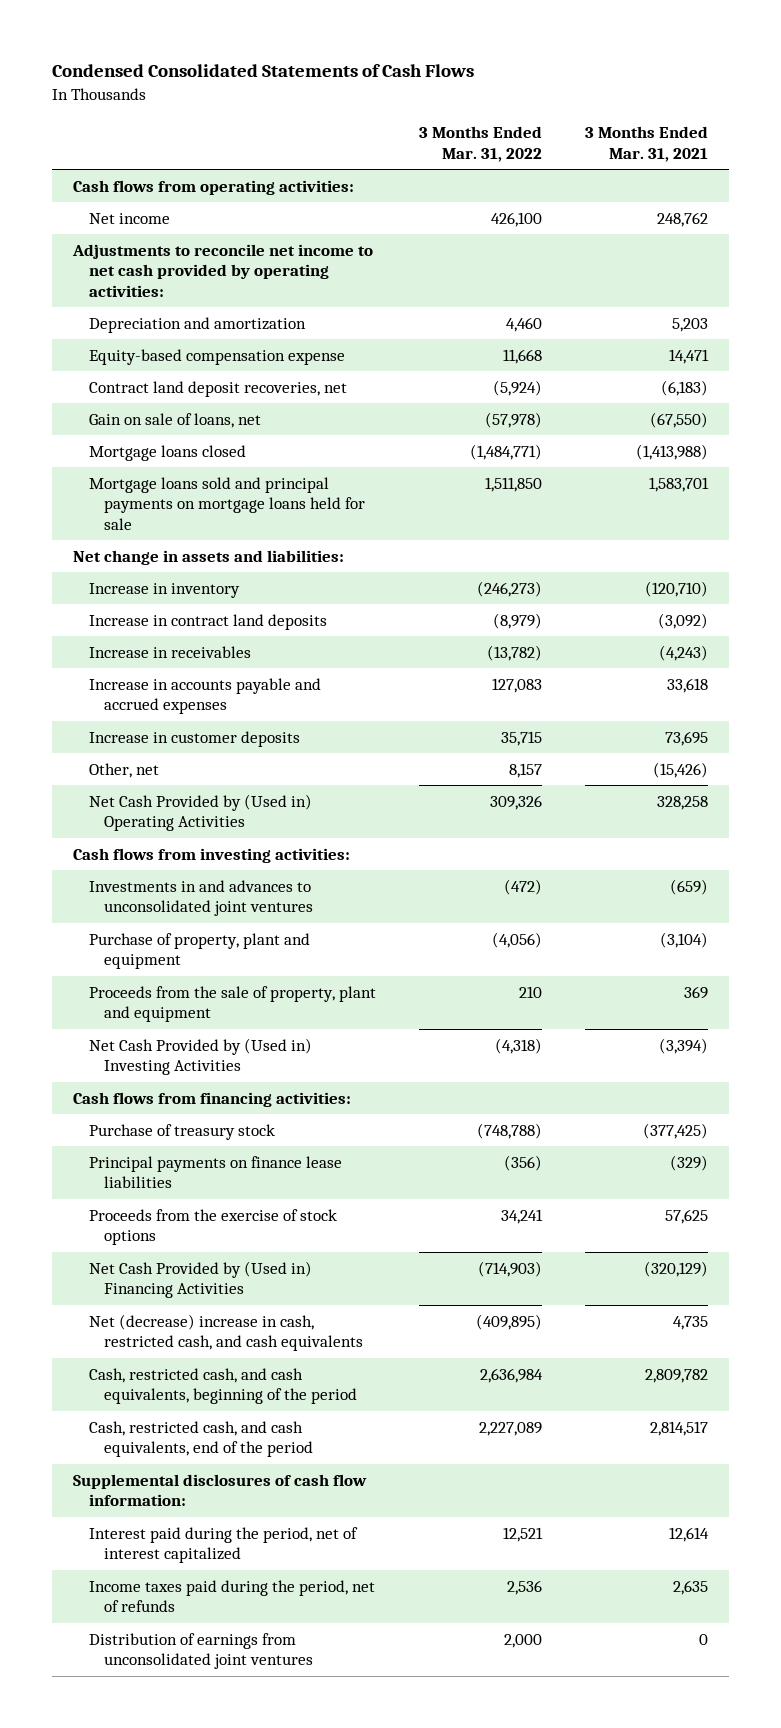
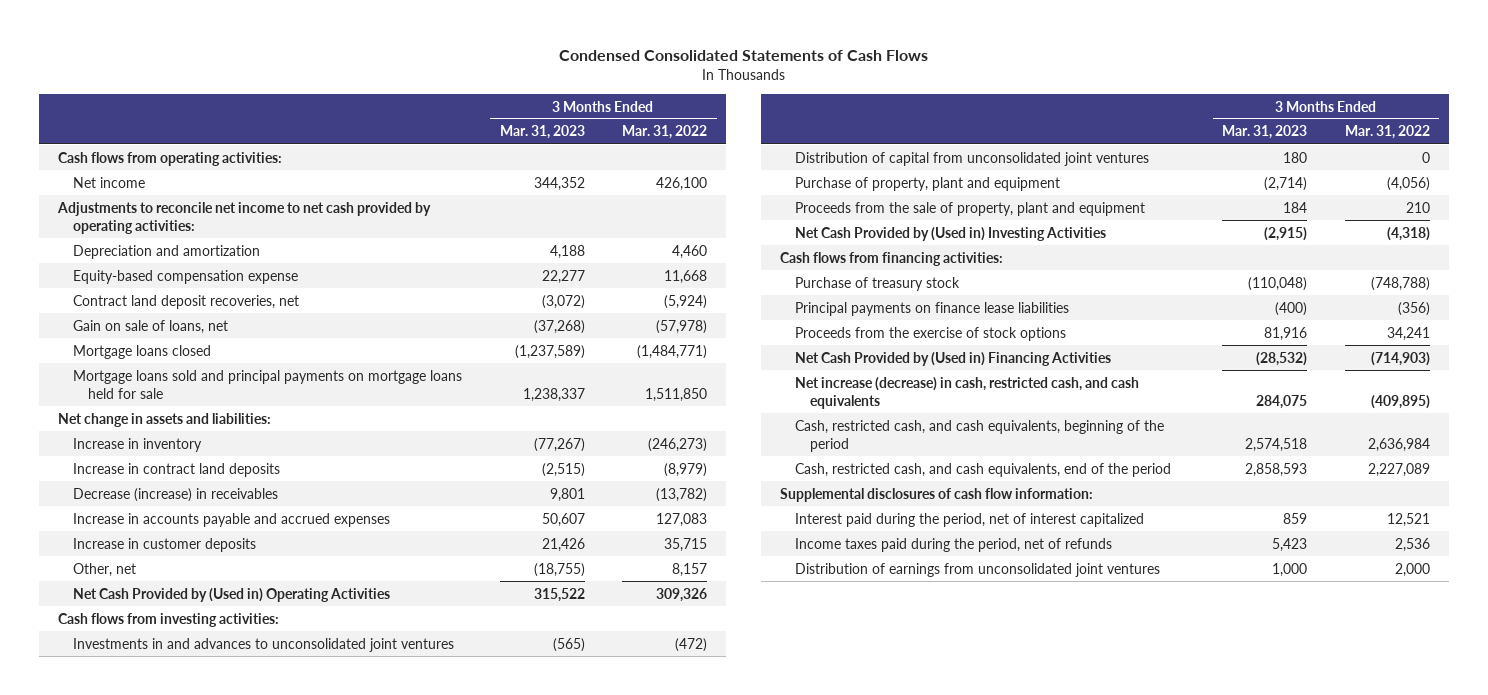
[584,126,708,162] 3 Months Ended Mar. 31, 2021 -> none
none -> [499,125,585,140] Mar. 31, 2023
[88,645,251,658] Increase in receivables -> [72,487,278,502] Decrease (increase) in receivables
none -> [795,151,1150,166] Distribution of capital from unconsolidated joint ventures
[88,1313,363,1352] Net (decrease) increase in cash, restricted cash, and cash equivalents -> [795,376,1140,409] Net increase (decrease) in cash, restricted cash, and cash equivalents

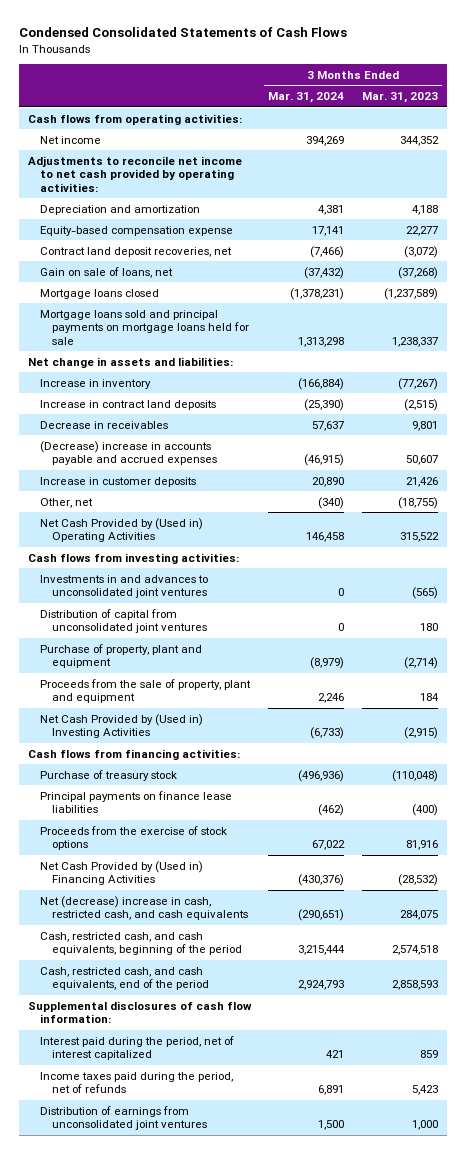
[622,125,708,140] Mar. 31, 2022 -> none
none -> [268,92,345,104] Mar. 31, 2024
[72,487,278,502] Decrease (increase) in receivables -> [40,420,169,429] Decrease in receivables
[72,512,390,527] Increase in accounts payable and accrued expenses -> [40,440,218,466] (Decrease) increase in accounts payable and accrued expenses
[795,376,1140,409] Net increase (decrease) in cash, restricted cash, and cash equivalents -> [40,895,249,921] Net (decrease) increase in cash, restricted cash, and cash equivalents

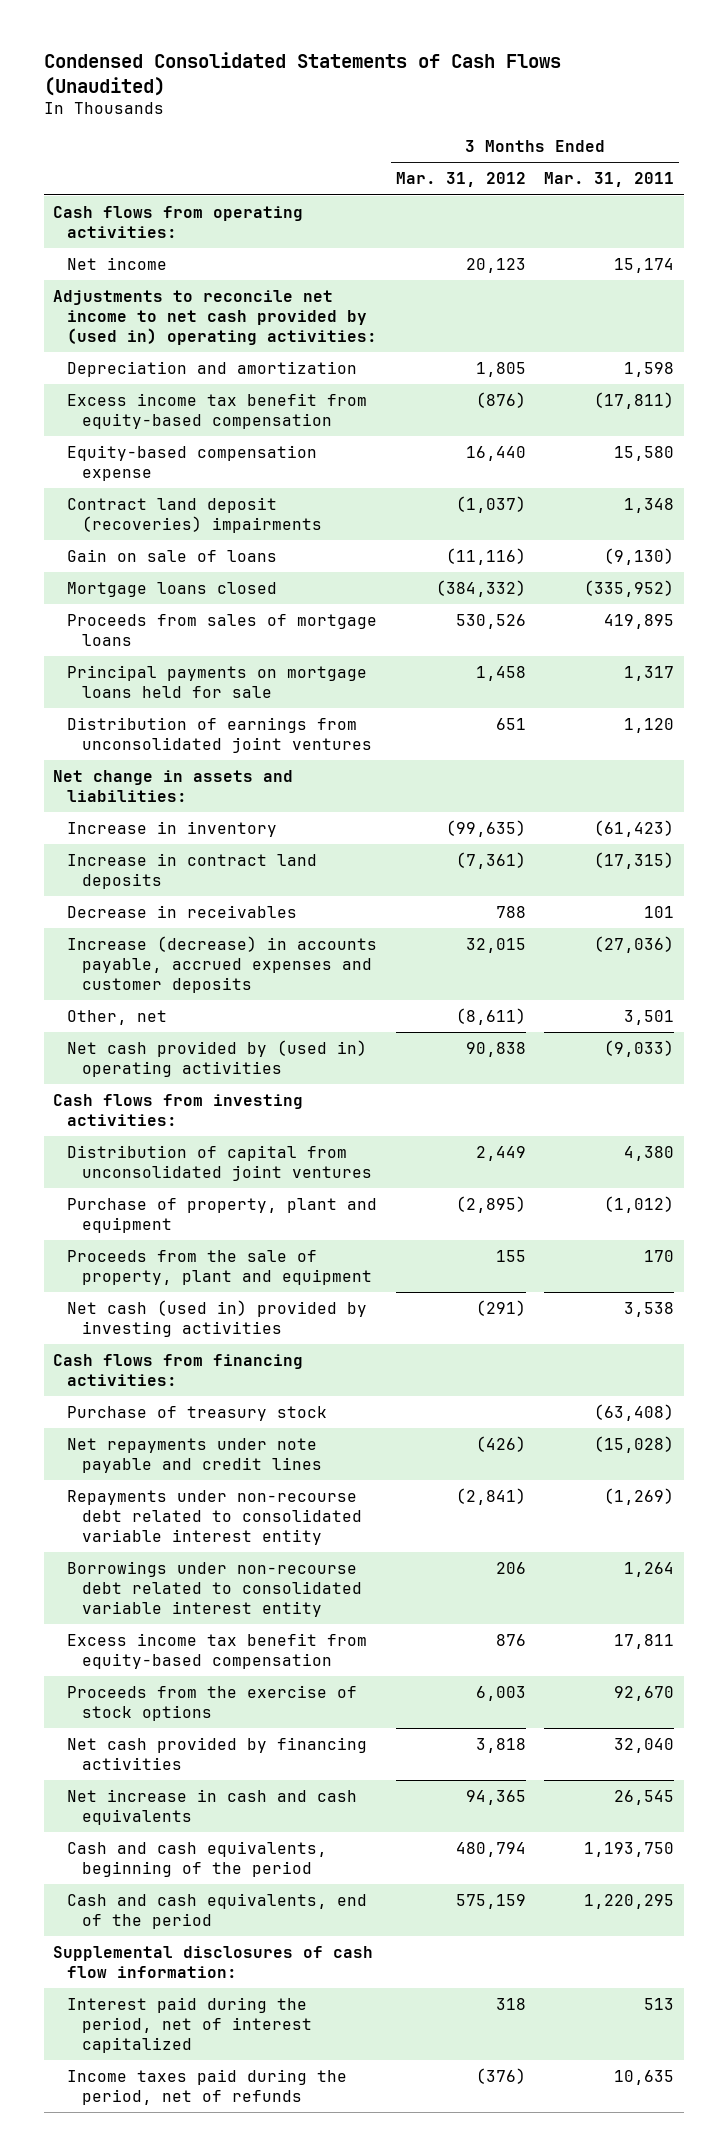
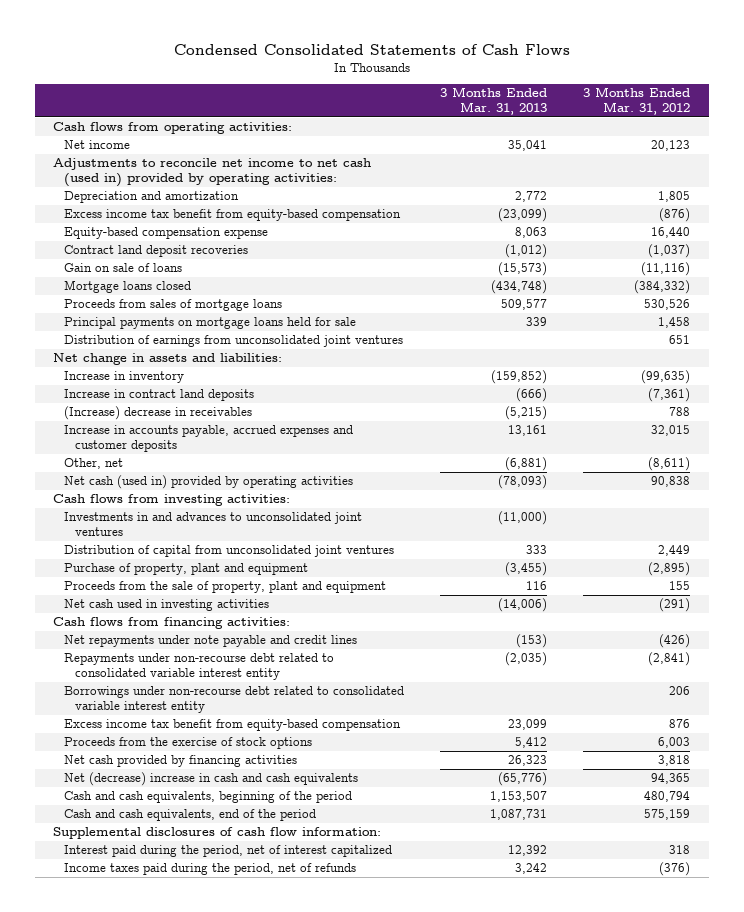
[43,52,561,96] Condensed Consolidated Statements of Cash Flows (Unaudited) -> [173,43,570,55] Condensed Consolidated Statements of Cash Flows
[544,172,675,188] Mar. 31, 2011 -> none
none -> [440,87,548,115] 3 Months Ended Mar. 31, 2013
[52,289,378,345] Adjustments to reconcile net income to net cash provided by (used in) operating activities: -> [53,158,372,187] Adjustments to reconcile net income to net cash (used in) provided by operating activities:
[67,496,322,533] Contract land deposit (recoveries) impairments -> [64,245,249,258] Contract land deposit recoveries
[67,904,298,918] Decrease in receivables -> [64,406,253,421] (Increase) decrease in receivables
[67,935,378,993] Increase (decrease) in accounts payable, accrued expenses and customer deposits -> [64,425,354,452] Increase in accounts payable, accrued expenses and customer deposits
[67,1039,368,1077] Net cash provided by (used in) operating activities -> [64,475,354,490] Net cash (used in) provided by operating activities
none -> [64,512,363,536] Investments in and advances to unconsolidated joint ventures
[67,1299,368,1337] Net cash (used in) provided by investing activities -> [64,599,270,612] Net cash used in investing activities
[67,1405,328,1421] Purchase of treasury stock -> none
[67,1788,358,1825] Net increase in cash and cash equivalents -> [64,772,359,787] Net (decrease) increase in cash and cash equivalents

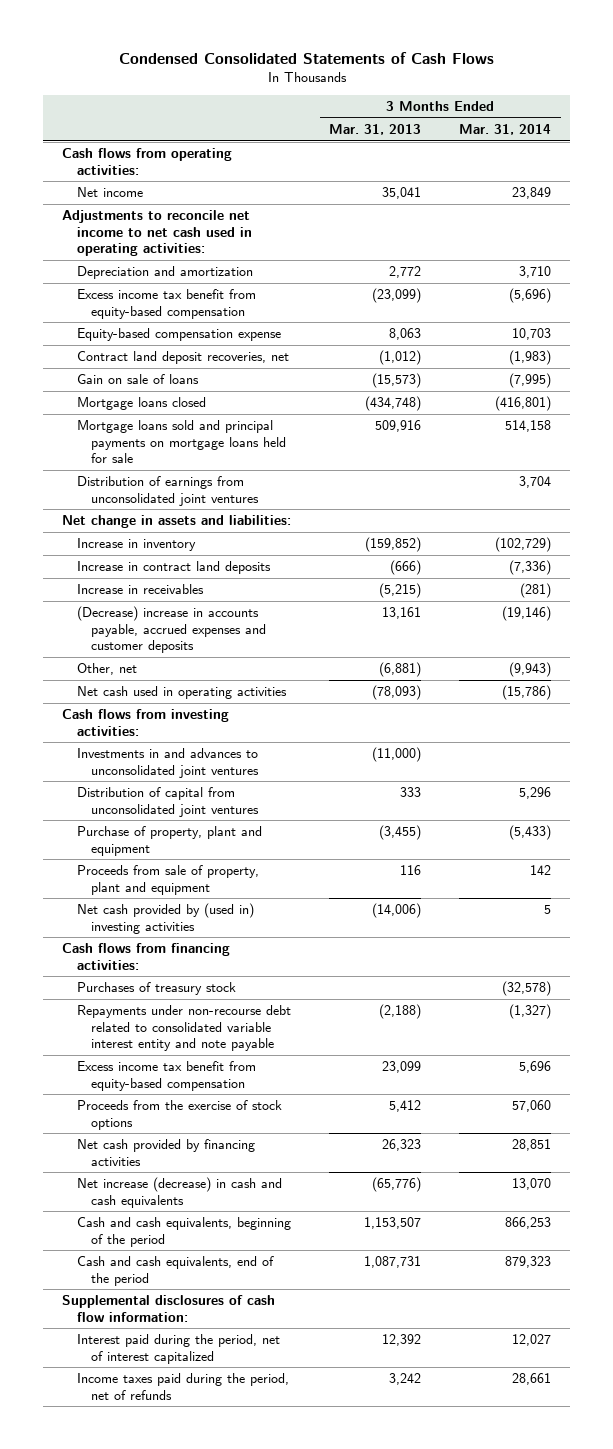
[583,87,691,115] 3 Months Ended Mar. 31, 2012 -> none
none -> [459,124,552,136] Mar. 31, 2014
[53,158,372,187] Adjustments to reconcile net income to net cash (used in) provided by operating activities: -> [62,210,252,257] Adjustments to reconcile net income to net cash used in operating activities:
[64,245,249,258] Contract land deposit recoveries -> [76,351,289,365] Contract land deposit recoveries, net
[64,299,283,312] Proceeds from sales of mortgage loans -> none
[64,317,357,330] Principal payments on mortgage loans held for sale -> [76,420,287,464] Mortgage loans sold and principal payments on mortgage loans held for sale
[526,317,548,327] 339 -> [375,420,422,433] 509,916
[64,406,253,421] (Increase) decrease in receivables -> [76,584,204,595] Increase in receivables
[64,425,354,452] Increase in accounts payable, accrued expenses and customer deposits -> [76,606,267,654] (Decrease) increase in accounts payable, accrued expenses and customer deposits
[64,475,354,490] Net cash (used in) provided by operating activities -> [76,686,287,700] Net cash used in operating activities
[64,581,387,594] Proceeds from the sale of property, plant and equipment -> [76,865,259,895] Proceeds from sale of property, plant and equipment
[64,599,270,612] Net cash used in investing activities -> [76,903,254,934] Net cash provided by (used in) investing activities
[64,635,358,648] Net repayments under note payable and credit lines -> none
[64,686,405,713] Borrowings under non-recourse debt related to consolidated variable interest entity -> none
none -> [76,982,236,996] Purchases of treasury stock
[64,653,335,680] Repayments under non-recourse debt related to consolidated variable interest entity -> [76,1005,291,1052] Repayments under non-recourse debt related to consolidated variable interest entity and note payable
[505,652,548,667] (2,035) -> [379,1004,422,1020] (2,188)
[64,772,359,787] Net (decrease) increase in cash and cash equivalents -> [76,1177,282,1208] Net increase (decrease) in cash and cash equivalents

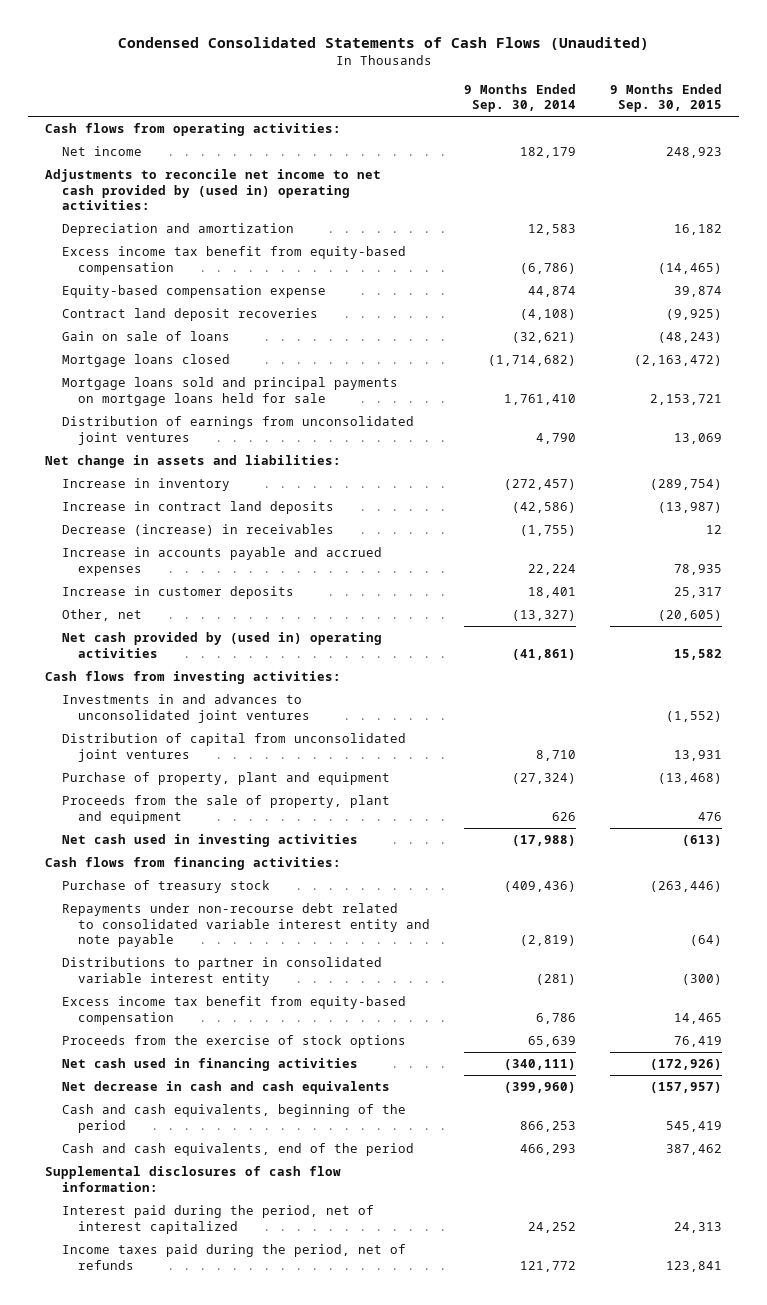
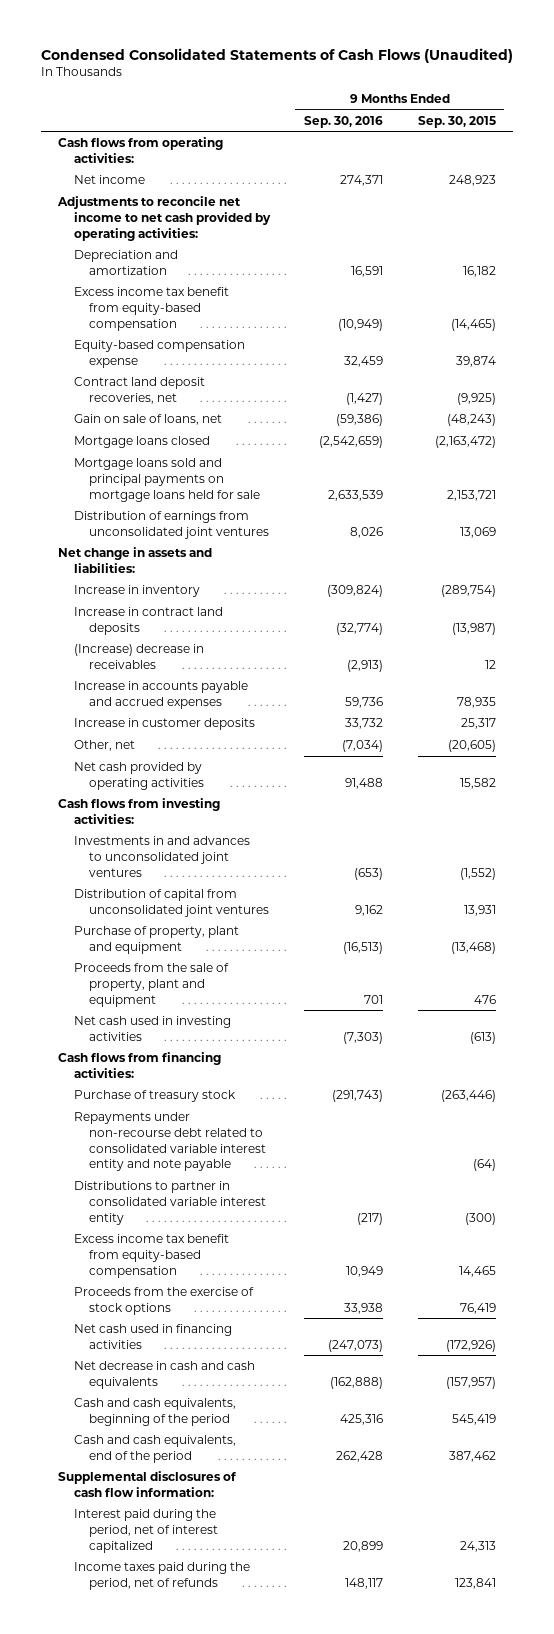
[463,83,576,113] 9 Months Ended Sep. 30, 2014 -> none
none -> [304,115,384,128] Sep. 30, 2016
[45,169,382,211] Adjustments to reconcile net income to net cash provided by (used in) operating activities: -> [57,196,271,241] Adjustments to reconcile net income to net cash provided by operating activities:
[61,308,318,322] Contract land deposit recoveries -> [73,377,205,404] Contract land deposit recoveries, net
[61,331,230,342] Gain on sale of loans -> [73,414,222,426] Gain on sale of loans, net
[61,524,334,537] Decrease (increase) in receivables -> [73,644,204,669] (Increase) decrease in receivables
[61,632,382,658] Net cash provided by (used in) operating activities -> [73,762,205,790] Net cash provided by operating activities

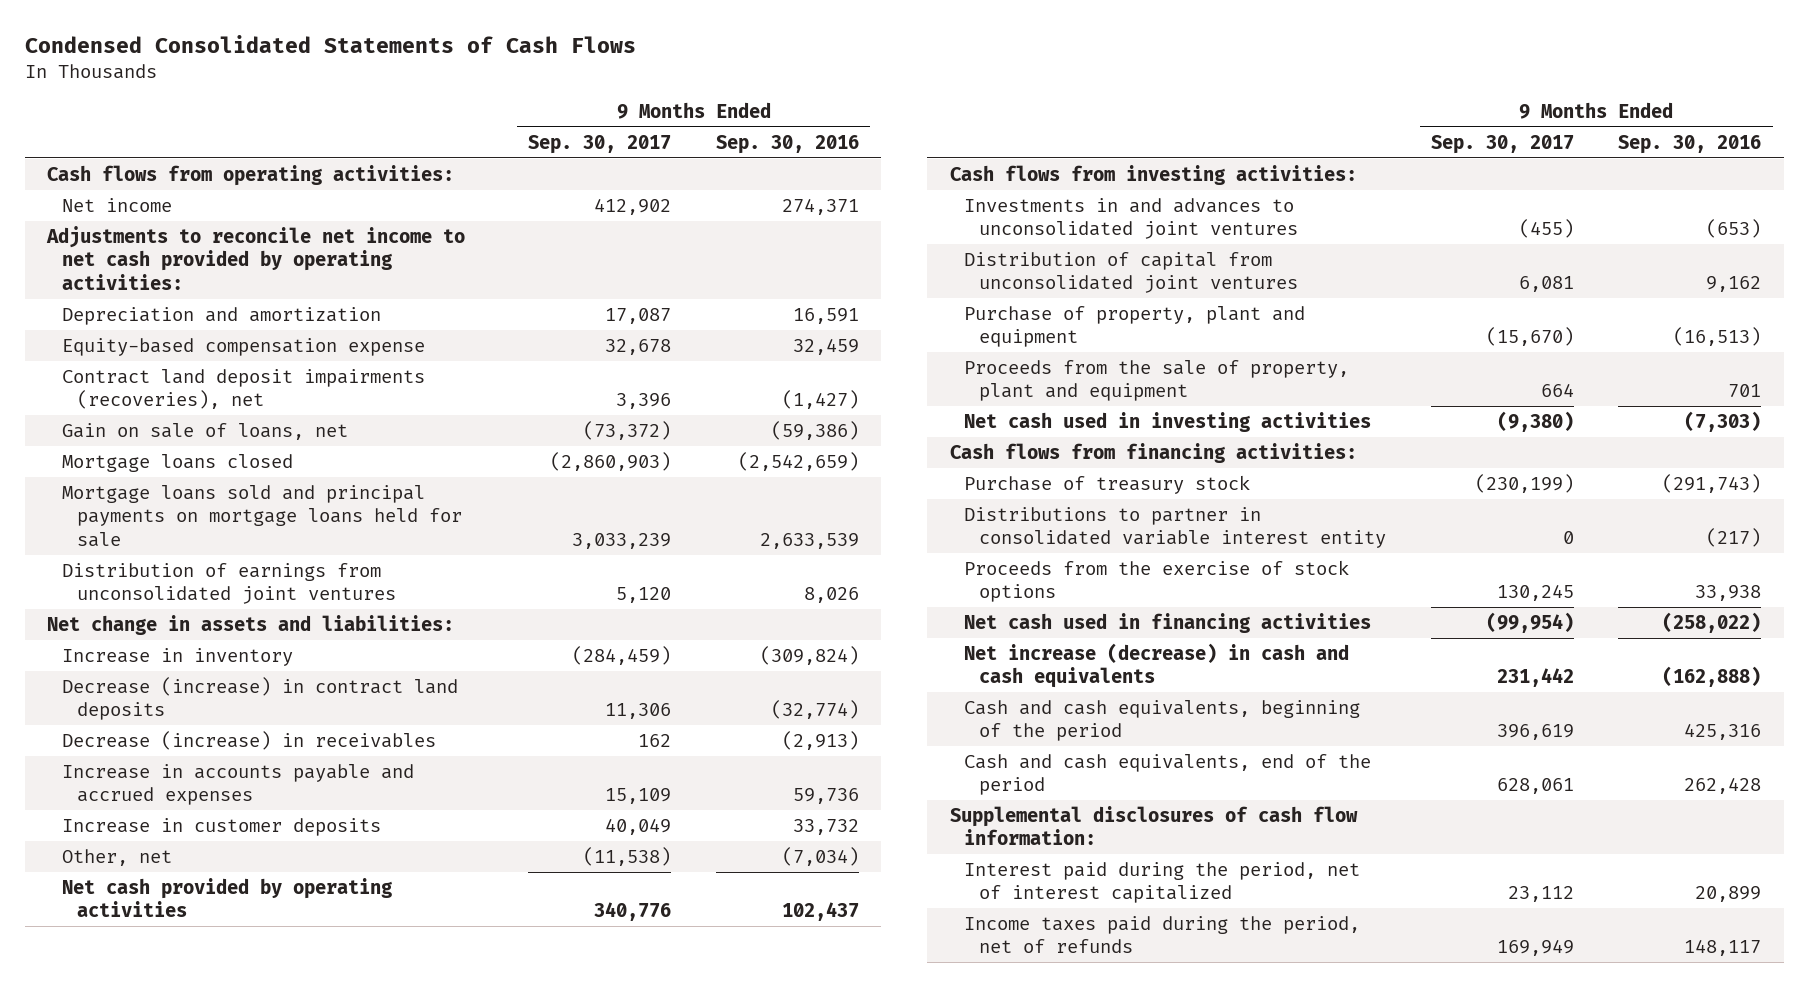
[40,47,513,63] Condensed Consolidated Statements of Cash Flows (Unaudited) -> [24,35,636,54] Condensed Consolidated Statements of Cash Flows
[417,115,496,128] Sep. 30, 2015 -> none
none -> [528,134,672,154] Sep. 30, 2017
[73,287,229,331] Excess income tax benefit from equity-based compensation -> none
[73,377,205,404] Contract land deposit recoveries, net -> [61,368,425,410] Contract land deposit impairments (recoveries), net
[73,607,223,635] Increase in contract land deposits -> [61,676,458,721] Decrease (increase) in contract land deposits
[73,644,204,669] (Increase) decrease in receivables -> [61,730,436,750] Decrease (increase) in receivables
[345,777,384,789] 91,488 -> [782,902,860,922] 102,437
[73,1112,267,1172] Repayments under non-recourse debt related to consolidated variable interest entity and note payable -> none
[73,1234,229,1278] Excess income tax benefit from equity-based compensation -> none
[328,1339,384,1352] (247,073) -> [1662,611,1762,633] (258,022)
[73,1361,255,1389] Net decrease in cash and cash equivalents -> [964,642,1350,689] Net increase (decrease) in cash and cash equivalents

